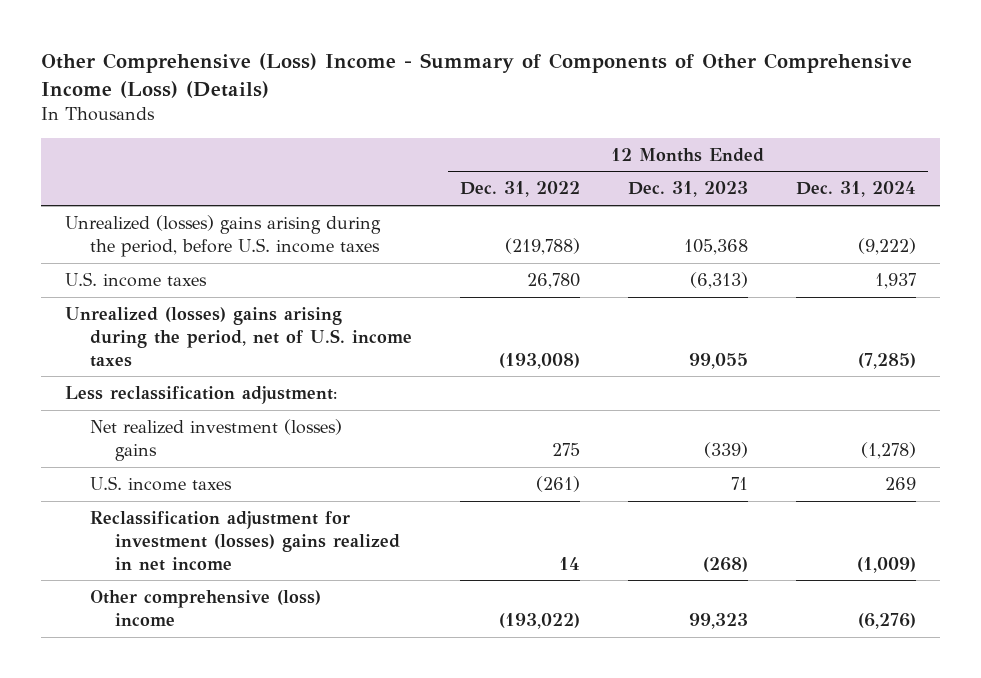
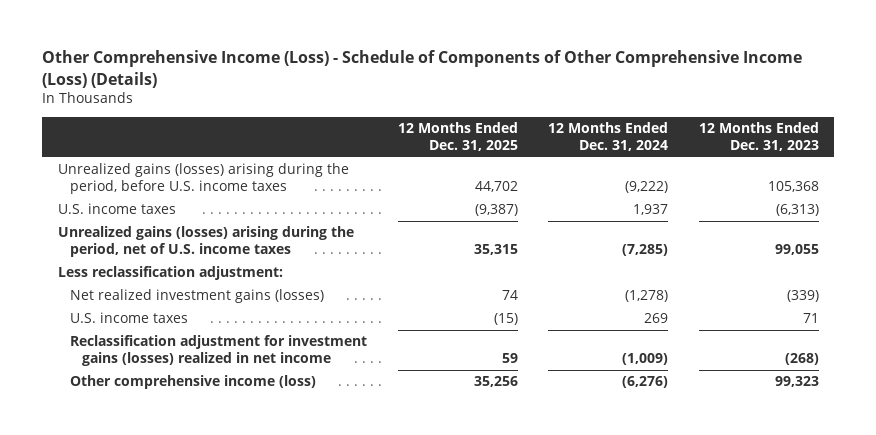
[40,53,912,98] Other Comprehensive (Loss) Income - Summary of Components of Other Comprehensive Income (Loss) (Details) -> [42,50,803,88] Other Comprehensive Income (Loss) - Schedule of Components of Other Comprehensive Income (Loss) (Details)
[459,181,580,198] Dec. 31, 2022 -> none
none -> [397,122,518,151] 12 Months Ended Dec. 31, 2025
[64,215,381,257] Unrealized (losses) gains arising during the period, before U.S. income taxes -> [57,163,349,195] Unrealized gains (losses) arising during the period, before U.S. income taxes
[64,307,412,367] Unrealized (losses) gains arising during the period, net of U.S. income taxes -> [57,226,354,258] Unrealized gains (losses) arising during the period, net of U.S. income taxes
[89,419,342,461] Net realized investment (losses) gains -> [69,289,324,304] Net realized investment gains (losses)
[89,511,400,571] Reclassification adjustment for investment (losses) gains realized in net income -> [69,335,367,367] Reclassification adjustment for investment gains (losses) realized in net income
[89,590,321,626] Other comprehensive (loss) income -> [69,375,316,390] Other comprehensive income (loss)

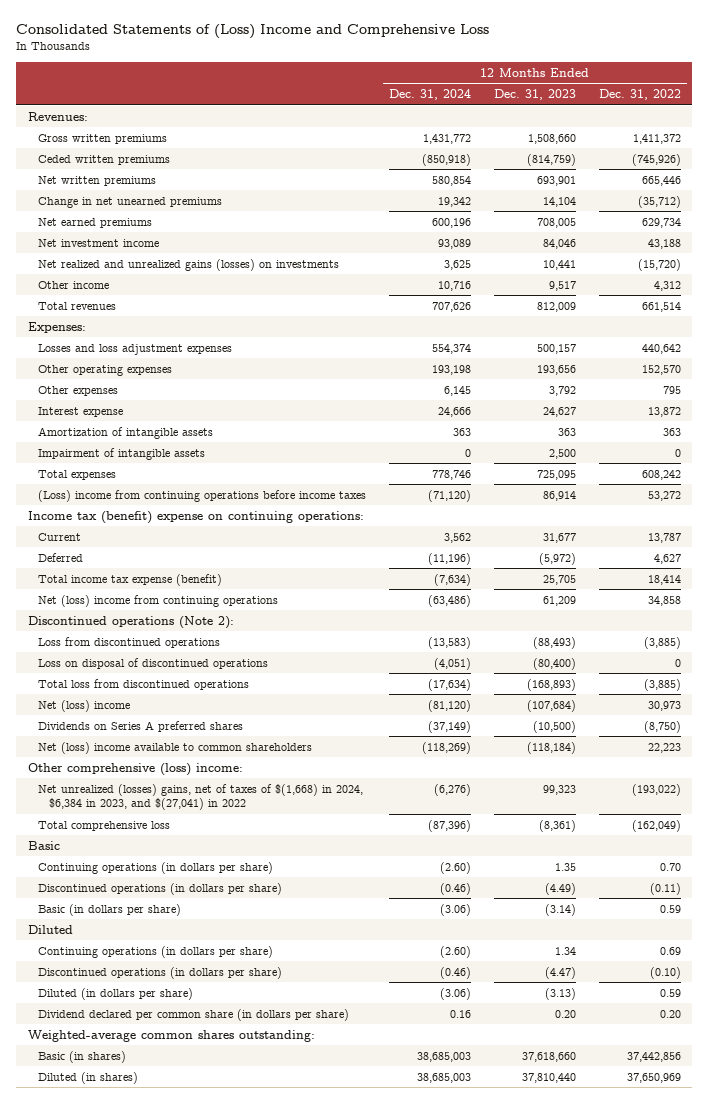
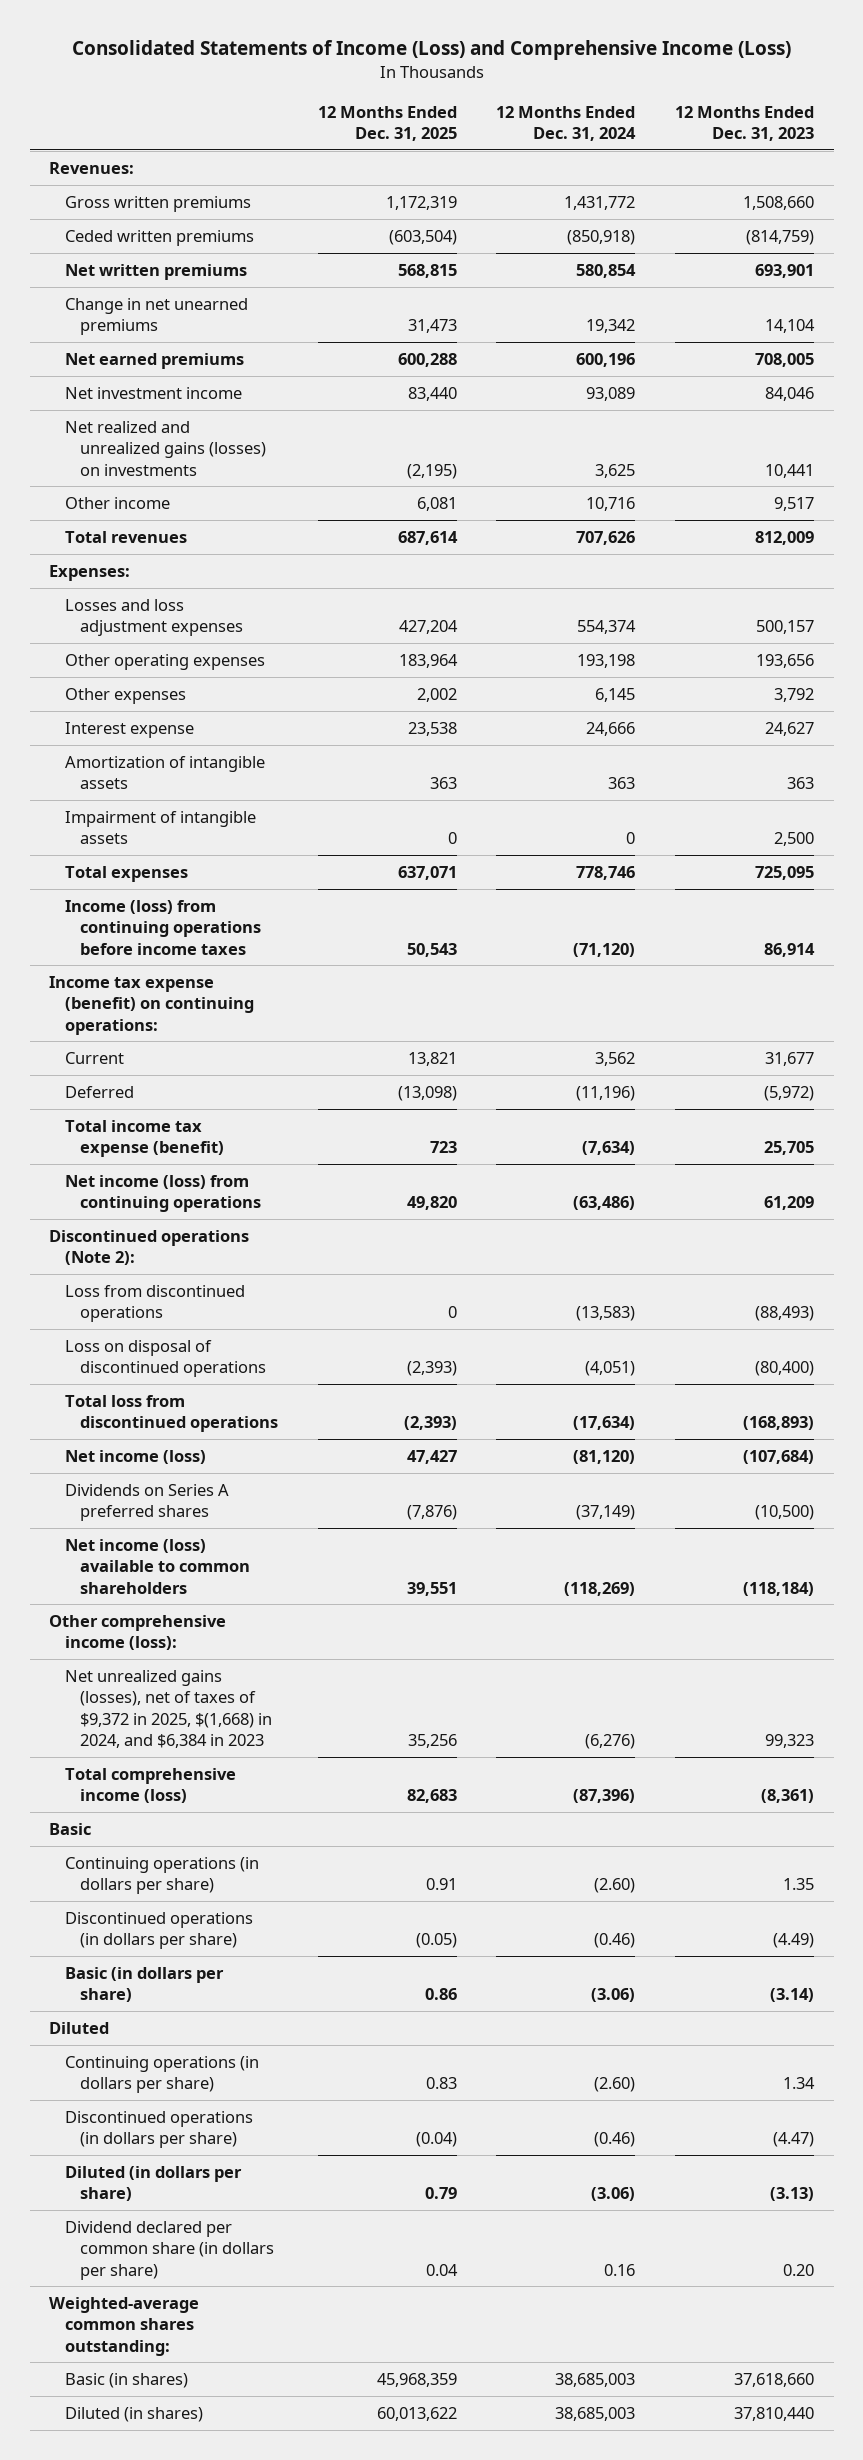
[16,24,490,40] Consolidated Statements of (Loss) Income and Comprehensive Loss -> [71,40,791,61] Consolidated Statements of Income (Loss) and Comprehensive Income (Loss)
[598,89,681,101] Dec. 31, 2022 -> none
none -> [317,105,457,142] 12 Months Ended Dec. 31, 2025
[38,489,367,502] (Loss) income from continuing operations before income taxes -> [64,899,261,955] Income (loss) from continuing operations before income taxes
[27,510,364,524] Income tax (benefit) expense on continuing operations: -> [49,975,254,1035] Income tax expense (benefit) on continuing operations:
[38,594,279,607] Net (loss) income from continuing operations -> [64,1174,261,1213] Net income (loss) from continuing operations
[38,699,131,712] Net (loss) income -> [64,1449,206,1464] Net income (loss)
[38,741,313,754] Net (loss) income available to common shareholders -> [64,1538,250,1594] Net income (loss) available to common shareholders
[27,762,243,776] Other comprehensive (loss) income: -> [49,1614,227,1651] Other comprehensive income (loss):
[38,783,364,810] Net unrealized (losses) gains, net of taxes of $(1,668) in 2024, $6,384 in 2023, and $(27,041) in 2022 -> [64,1669,272,1748] Net unrealized gains (losses), net of taxes of $9,372 in 2025, $(1,668) in 2024, and $6,384 in 2023
[38,820,171,831] Total comprehensive loss -> [64,1767,236,1804] Total comprehensive income (loss)

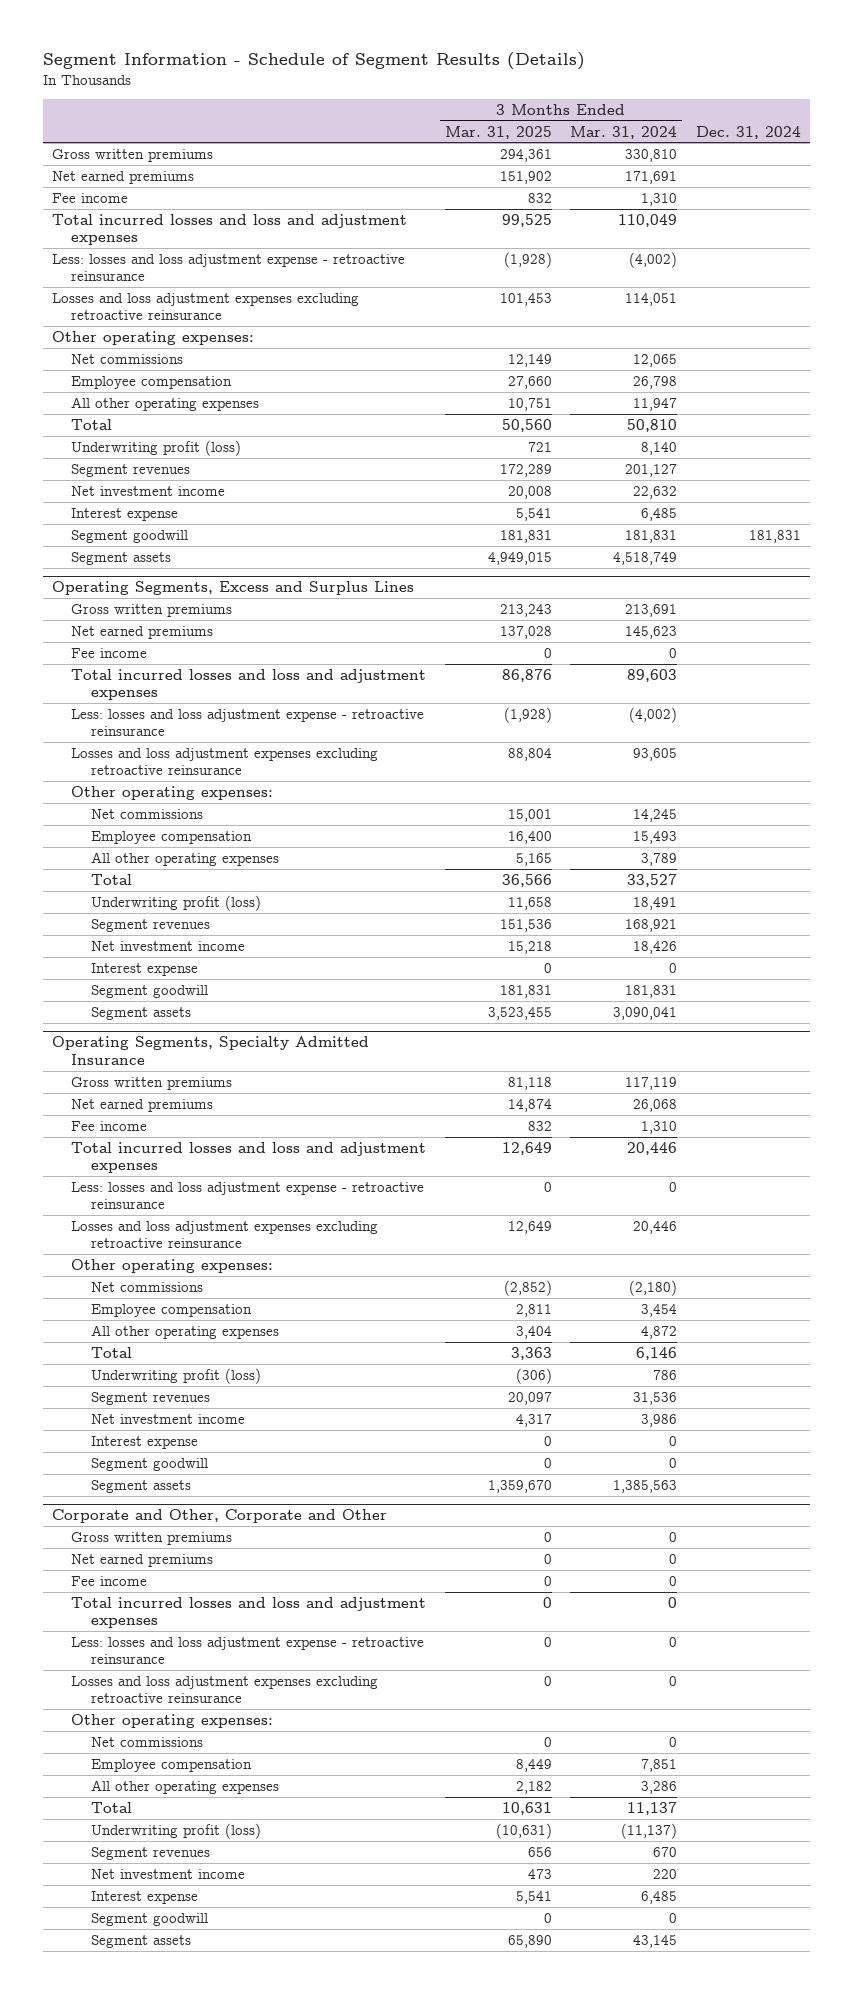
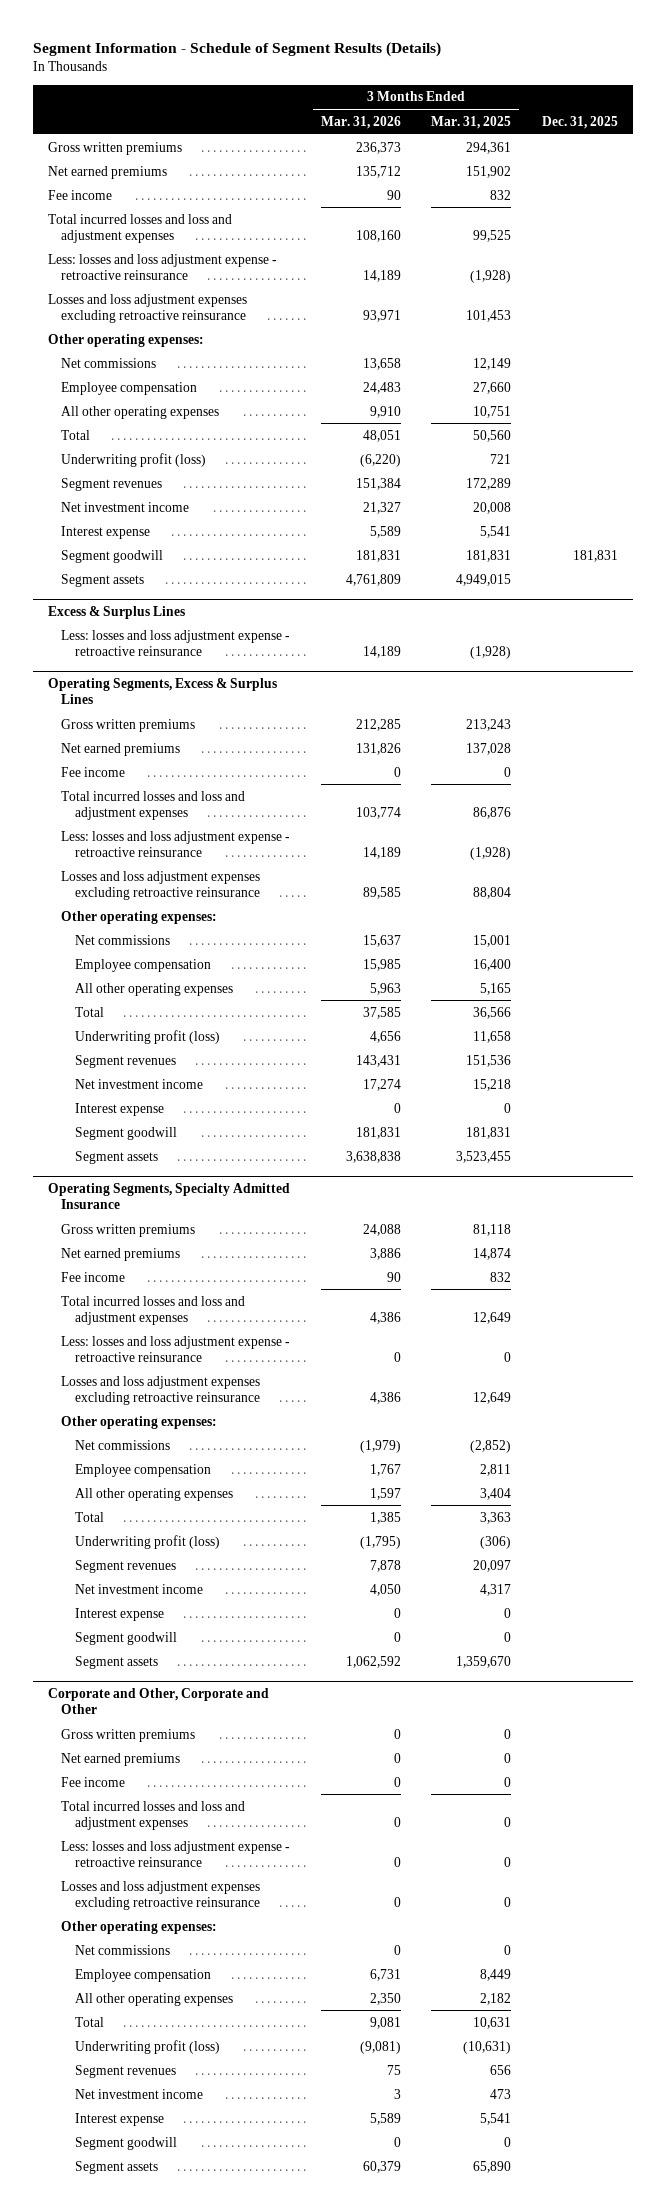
[570,125,678,139] Mar. 31, 2024 -> none
[695,125,801,139] Dec. 31, 2024 -> none
none -> [320,115,401,129] Mar. 31, 2026
none -> [541,115,618,129] Dec. 31, 2025
none -> [47,605,185,619] Excess & Surplus Lines
none -> [61,629,291,656] Less: losses and loss adjustment expense - retroactive reinsurance
[52,581,415,596] Operating Segments, Excess and Surplus Lines -> [47,677,277,704] Operating Segments, Excess & Surplus Lines

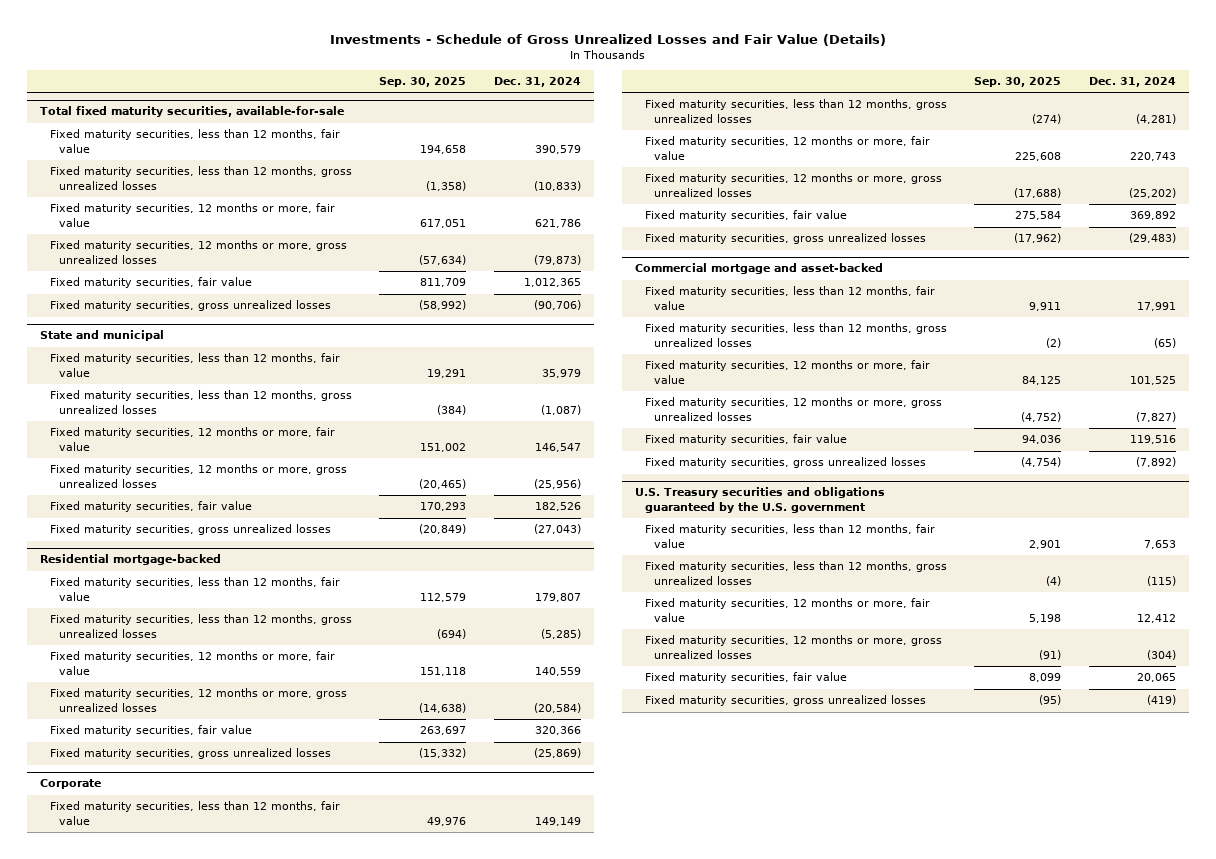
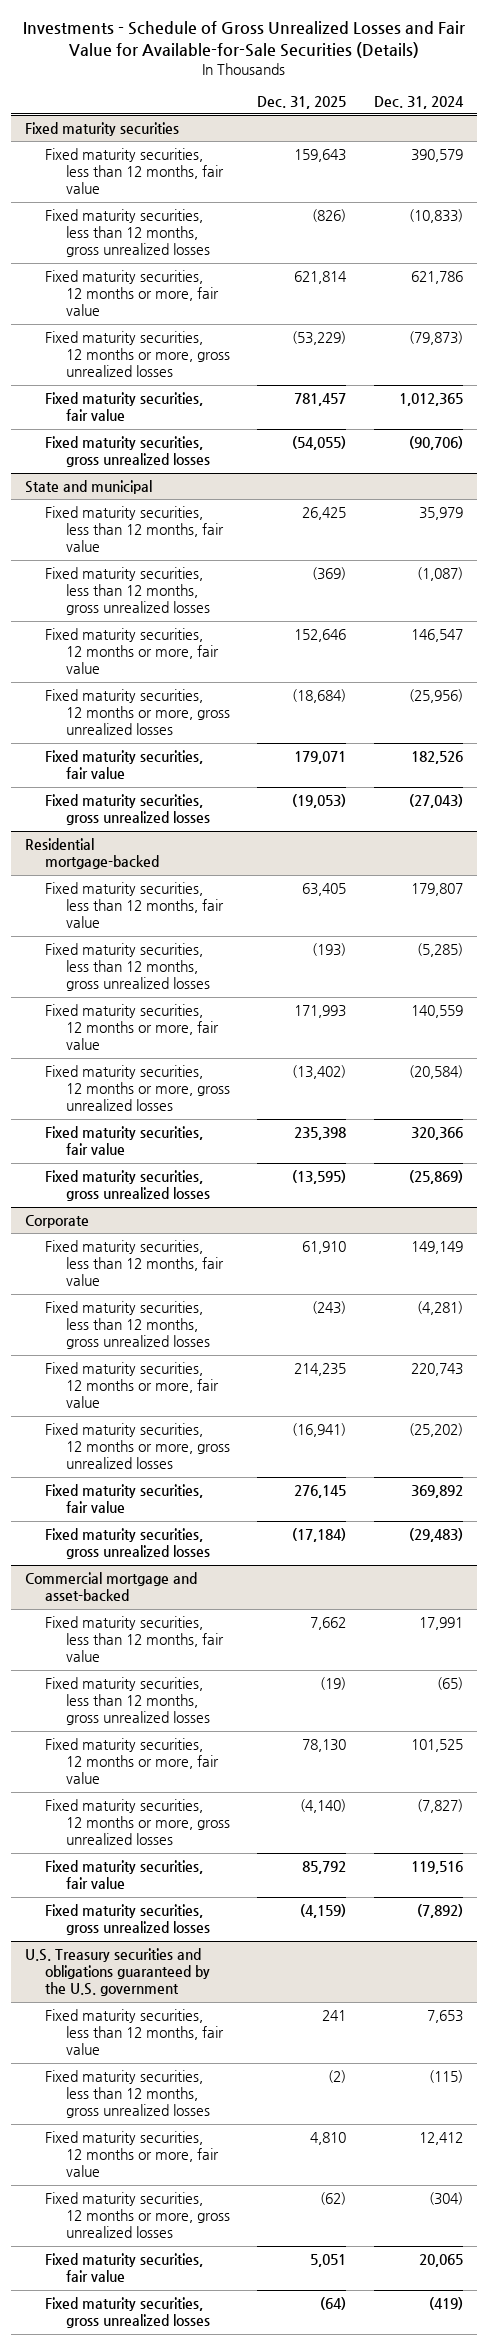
[330,33,887,46] Investments - Schedule of Gross Unrealized Losses and Fair Value (Details) -> [23,20,466,58] Investments - Schedule of Gross Unrealized Losses and Fair Value for Available-for-Sale Securities (Details)
[379,76,467,87] Sep. 30, 2025 -> none
none -> [257,95,347,109] Dec. 31, 2025
[40,106,345,118] Total fixed maturity securities, available-for-sale -> [25,122,180,137] Fixed maturity securities

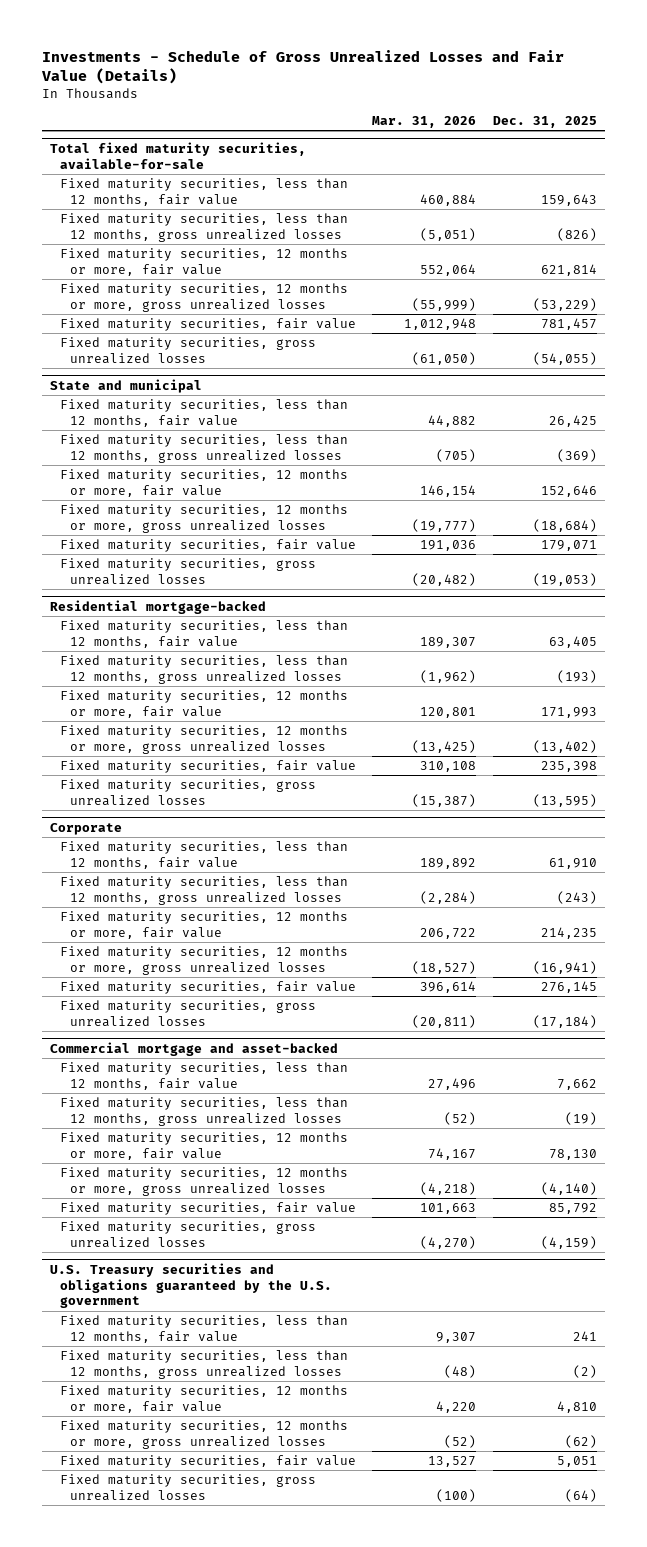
[23,20,466,58] Investments - Schedule of Gross Unrealized Losses and Fair Value for Available-for-Sale Securities (Details) -> [42,49,565,85] Investments - Schedule of Gross Unrealized Losses and Fair Value (Details)
[374,95,465,109] Dec. 31, 2024 -> none
none -> [372,115,477,128] Mar. 31, 2026
[25,122,180,137] Fixed maturity securities -> [50,141,307,169] Total fixed maturity securities, available-for-sale

